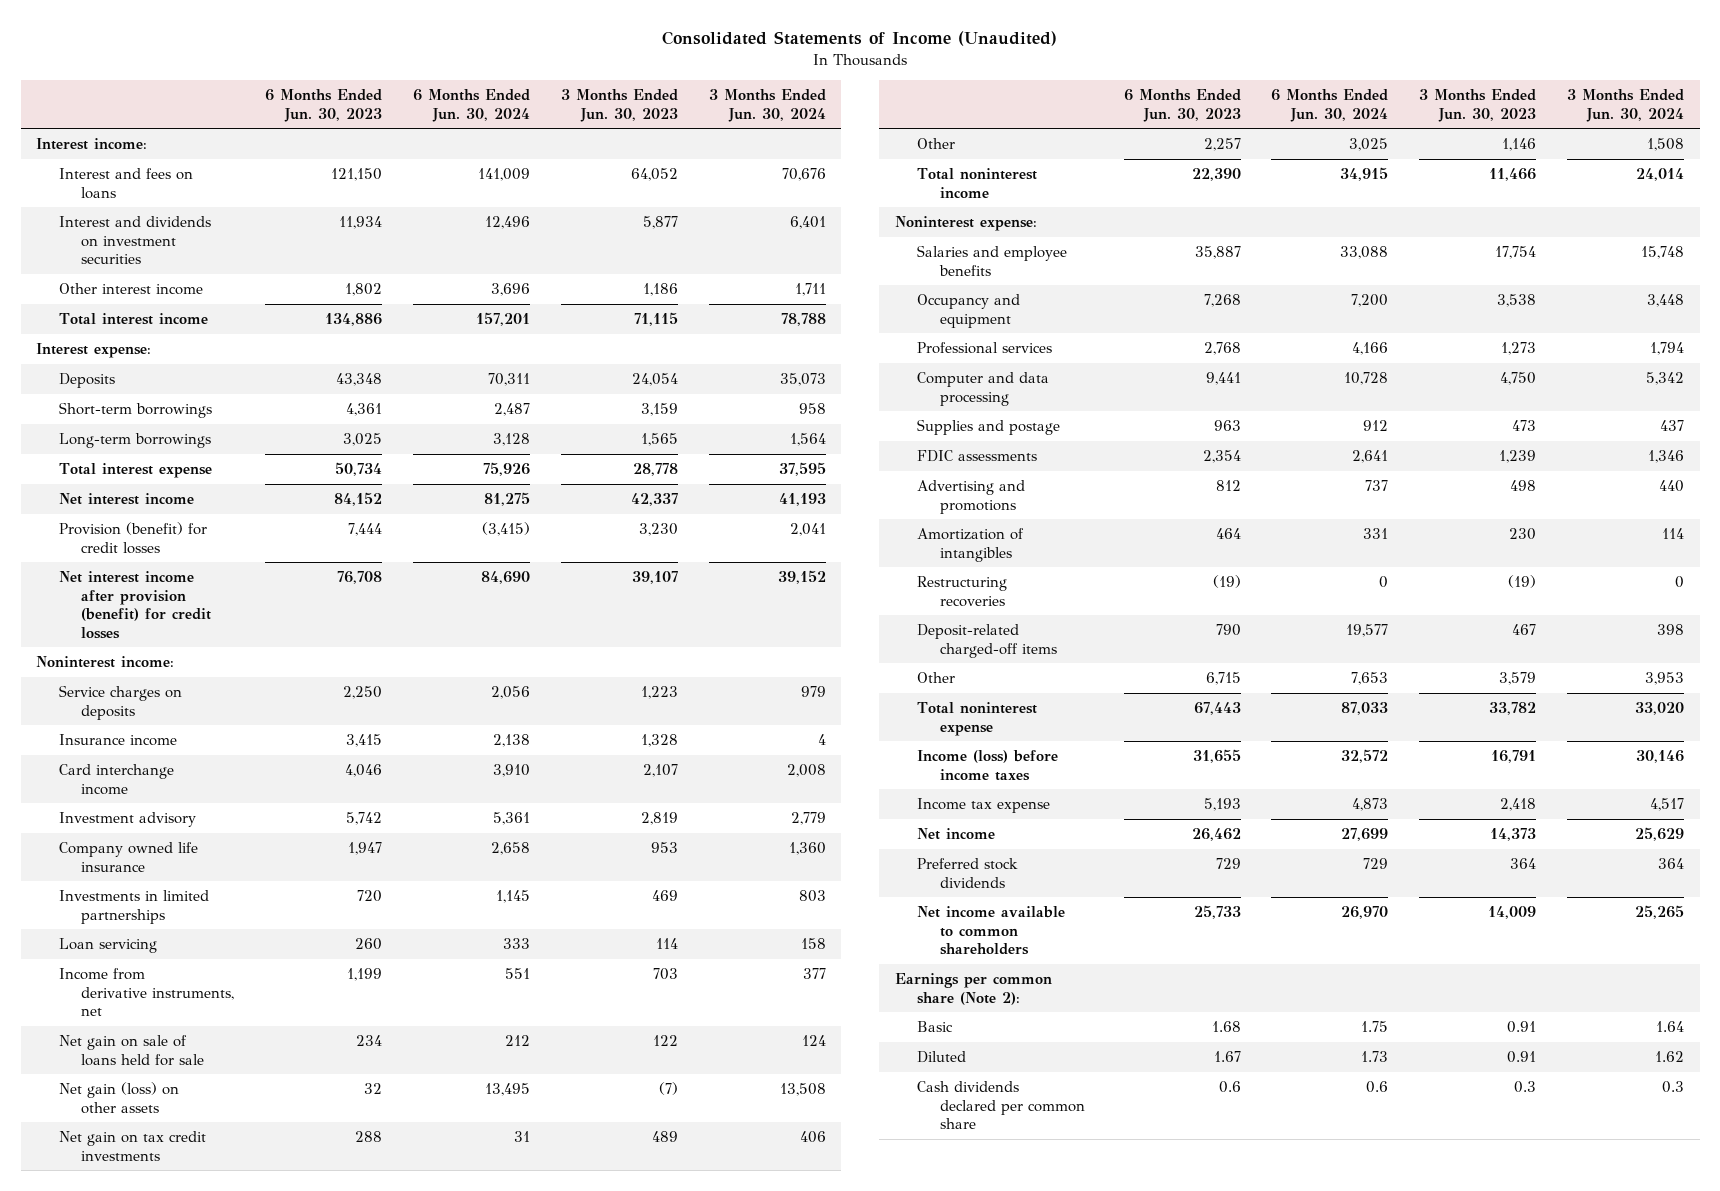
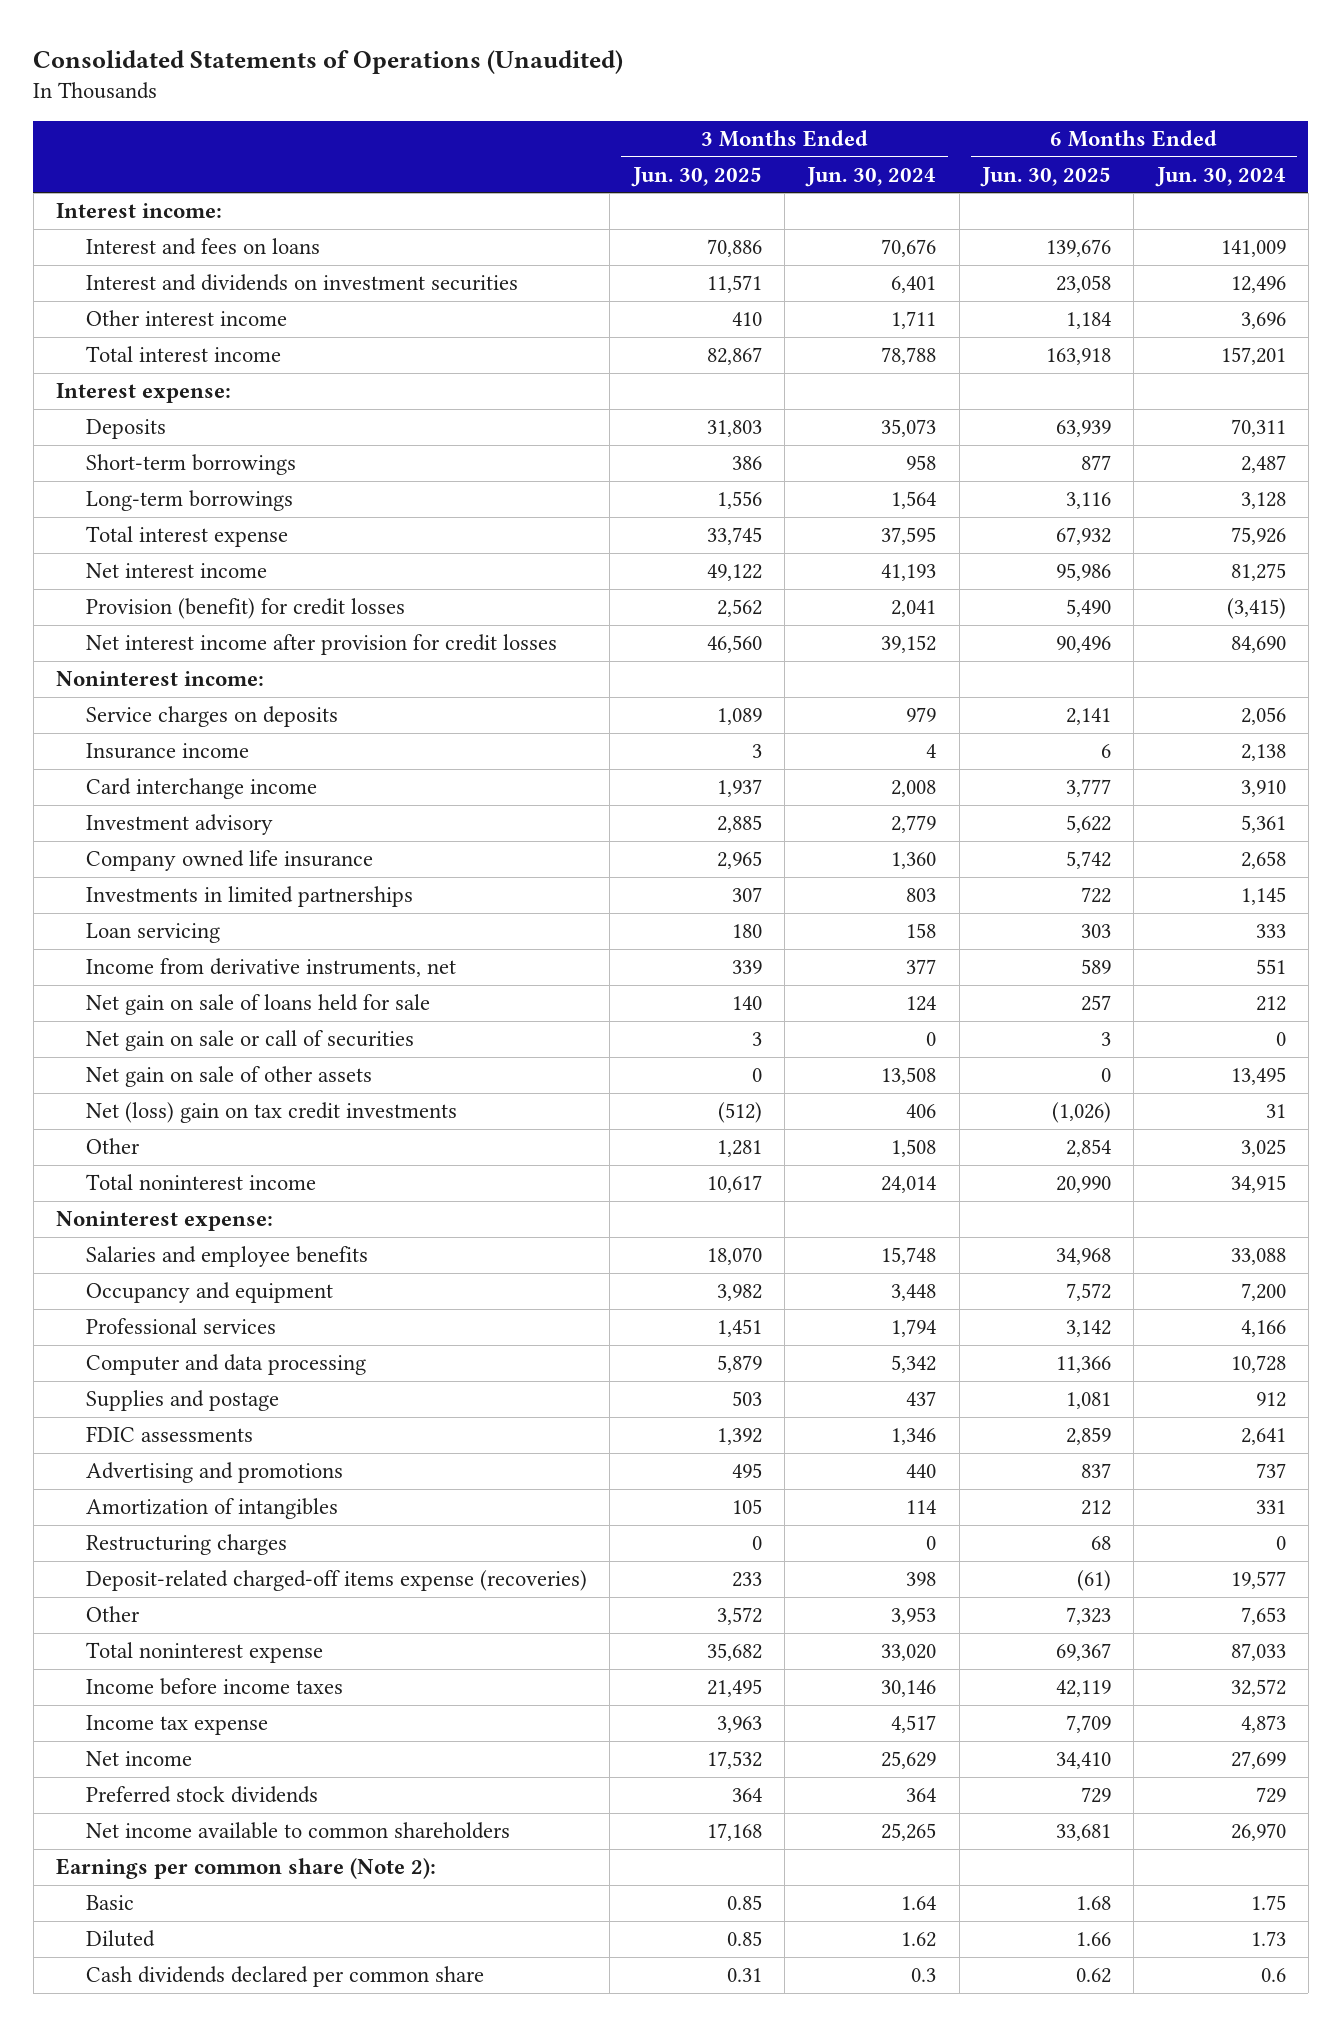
[662,31,1058,47] Consolidated Statements of Income (Unaudited) -> [33,49,624,74] Consolidated Statements of Operations (Unaudited)
[265,89,383,122] 6 Months Ended Jun. 30, 2023 -> none
[560,89,678,122] 3 Months Ended Jun. 30, 2023 -> none
none -> [630,166,762,187] Jun. 30, 2025
none -> [979,166,1111,187] Jun. 30, 2025
[58,571,212,639] Net interest income after provision (benefit) for credit losses -> [86,634,558,656] Net interest income after provision for credit losses
none -> [86,1030,415,1052] Net gain on sale or call of securities
[58,1082,179,1114] Net gain (loss) on other assets -> [86,1066,373,1088] Net gain on sale of other assets
[58,1131,206,1161] Net gain on tax credit investments -> [86,1102,458,1124] Net (loss) gain on tax credit investments
[917,576,1008,607] Restructuring recoveries -> [86,1534,288,1556] Restructuring charges
[917,624,1057,658] Deposit-related charged-off items -> [86,1570,588,1592] Deposit-related charged-off items expense (recoveries)
[917,750,1059,781] Income (loss) before income taxes -> [86,1678,344,1696] Income before income taxes

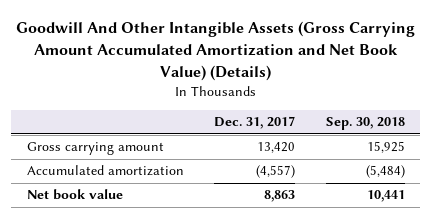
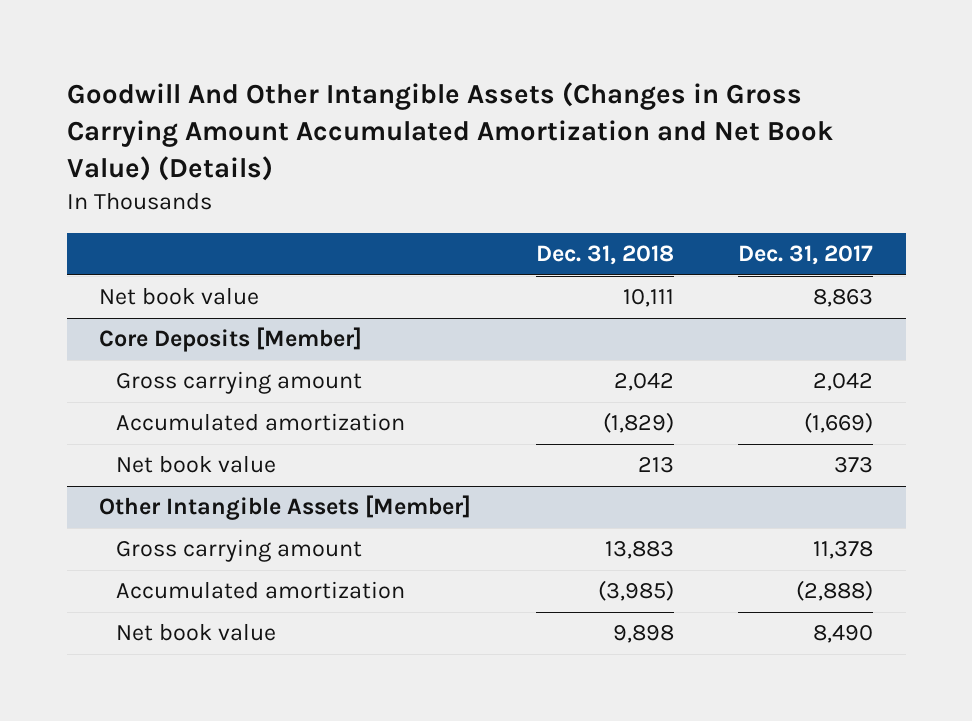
[15,21,415,81] Goodwill And Other Intangible Assets (Gross Carrying Amount Accumulated Amortization and Net Book Value) (Details) -> [66,82,833,181] Goodwill And Other Intangible Assets (Changes in Gross Carrying Amount Accumulated Amortization and Net Book Value) (Details)
[326,117,406,131] Sep. 30, 2018 -> none
none -> [535,245,674,266] Dec. 31, 2018
[26,142,164,156] Gross carrying amount -> none
[26,165,184,177] Accumulated amortization -> none
none -> [98,327,362,353] Core Deposits [Member]
none -> [116,371,363,395] Gross carrying amount
none -> [116,413,406,432] Accumulated amortization
none -> [116,455,277,474] Net book value
none -> [98,495,471,521] Other Intangible Assets [Member]
none -> [116,539,363,563] Gross carrying amount
none -> [116,581,406,600] Accumulated amortization
none -> [116,623,277,642] Net book value

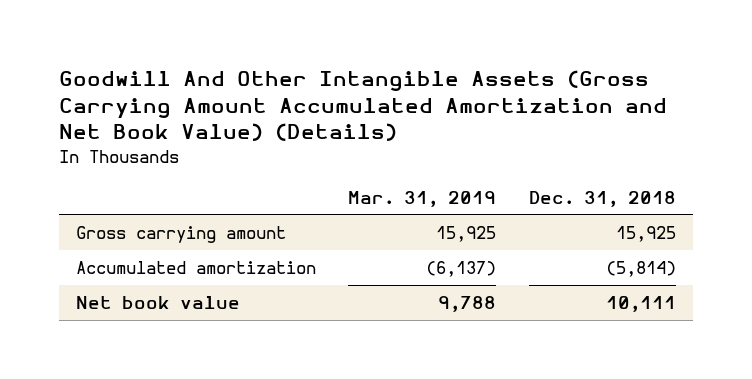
[66,82,833,181] Goodwill And Other Intangible Assets (Changes in Gross Carrying Amount Accumulated Amortization and Net Book Value) (Details) -> [59,69,668,142] Goodwill And Other Intangible Assets (Gross Carrying Amount Accumulated Amortization and Net Book Value) (Details)
[738,245,874,266] Dec. 31, 2017 -> none
none -> [348,190,497,207] Mar. 31, 2019
none -> [75,225,286,243] Gross carrying amount
none -> [75,260,316,274] Accumulated amortization
[98,327,362,353] Core Deposits [Member] -> none
[116,371,363,395] Gross carrying amount -> none
[116,413,406,432] Accumulated amortization -> none
[116,455,277,474] Net book value -> none
[98,495,471,521] Other Intangible Assets [Member] -> none
[116,539,363,563] Gross carrying amount -> none
[116,581,406,600] Accumulated amortization -> none
[116,623,277,642] Net book value -> none

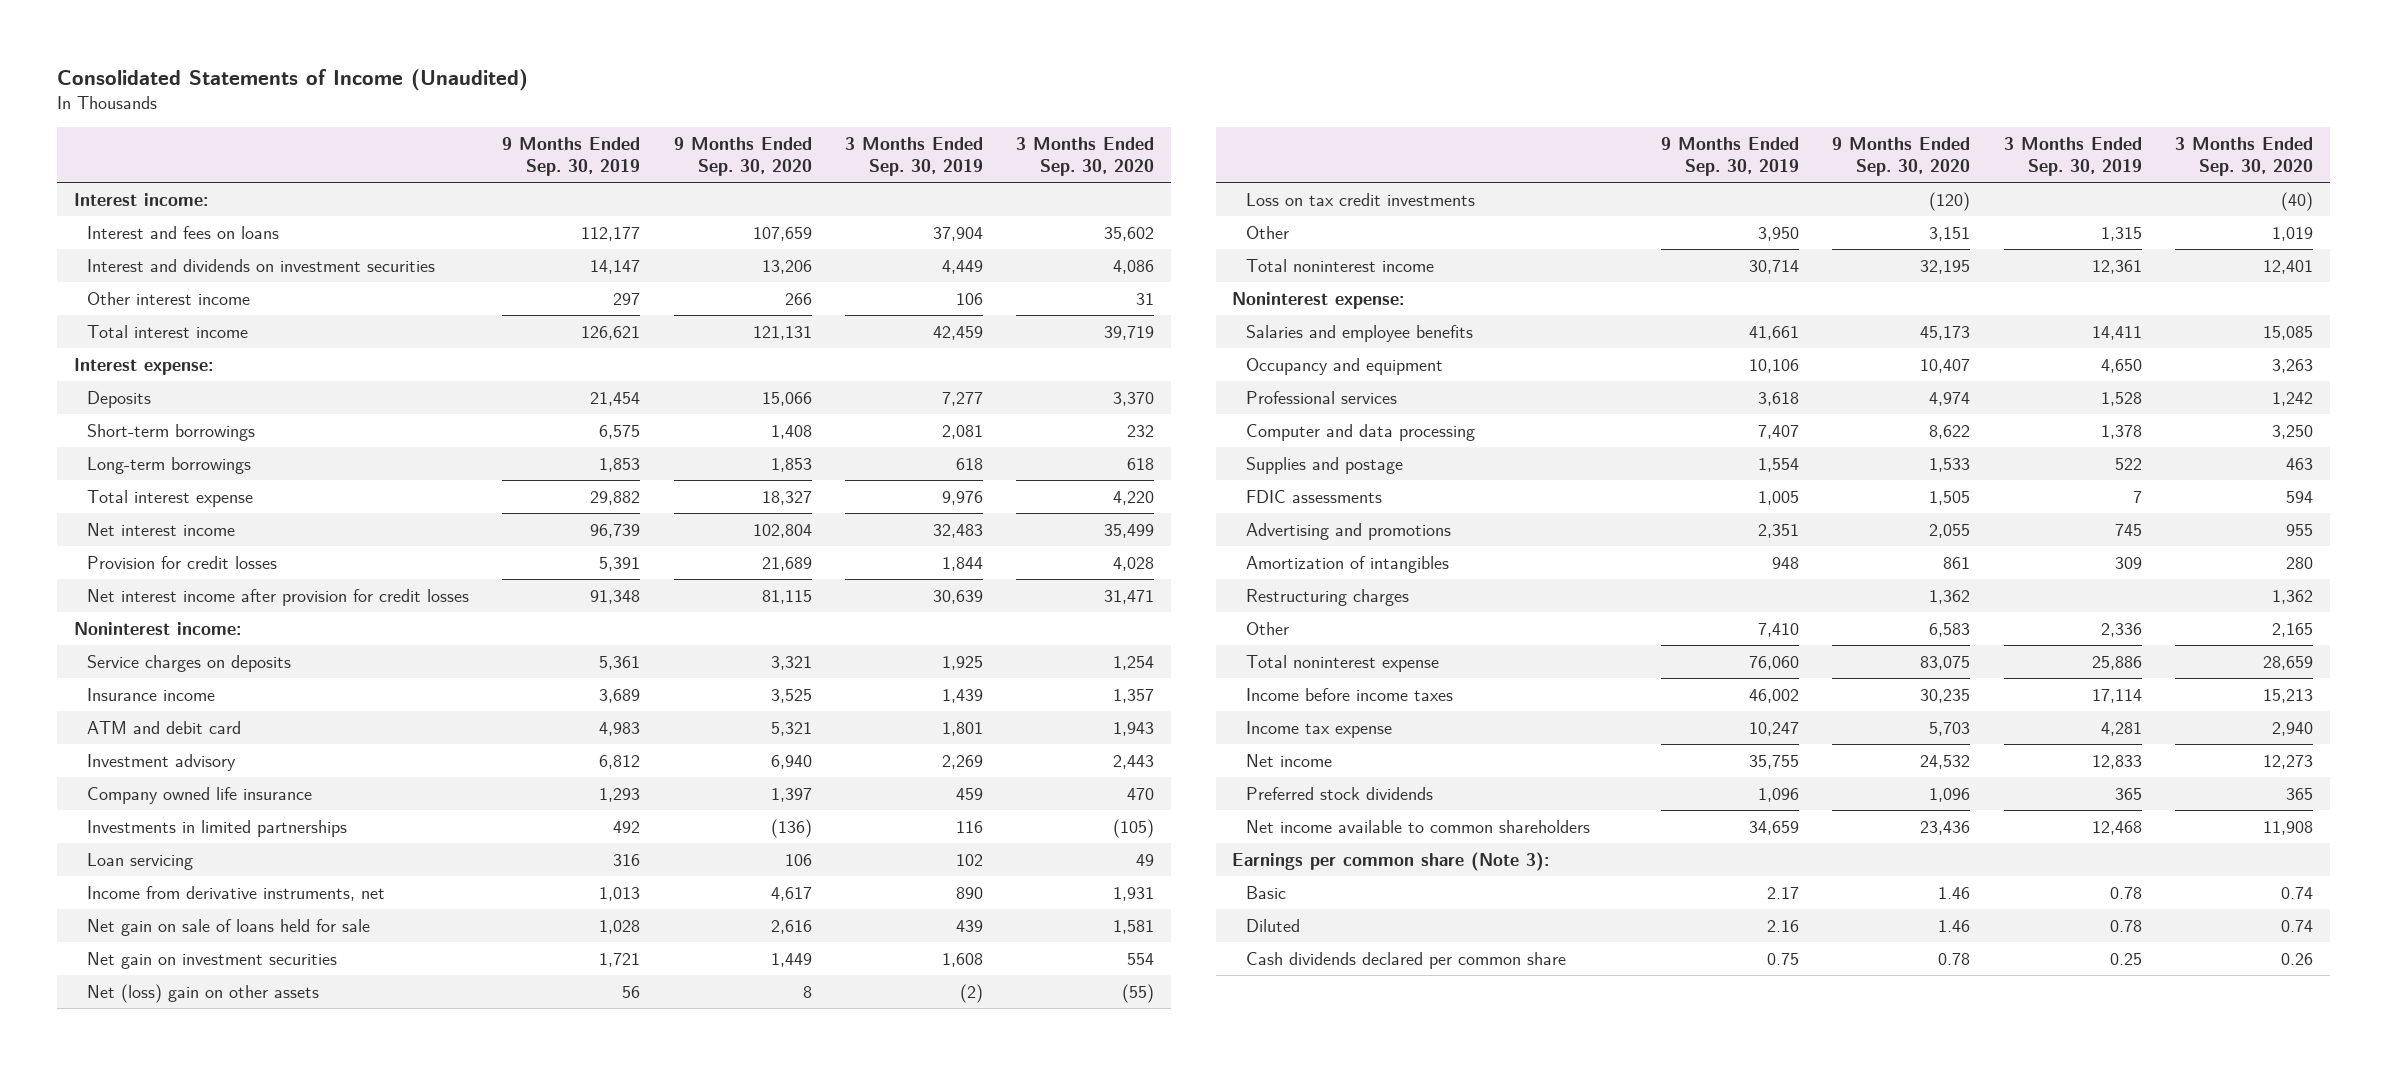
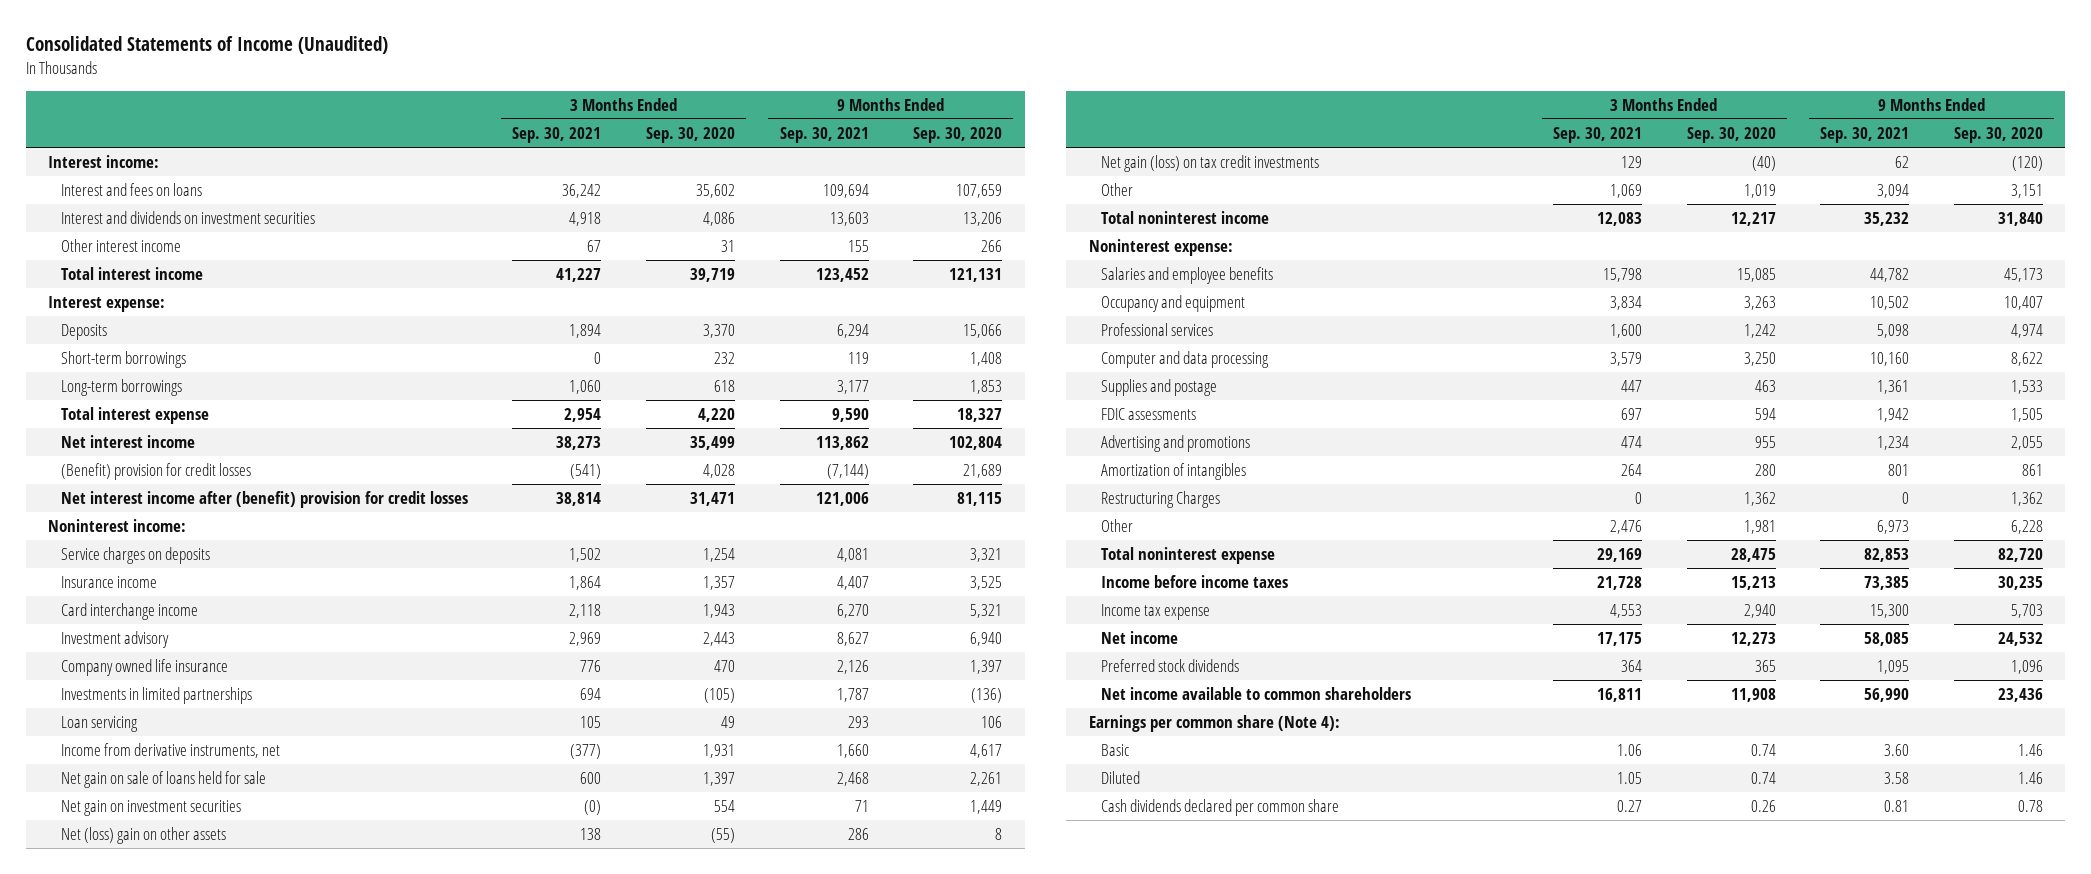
[502,137,641,176] 9 Months Ended Sep. 30, 2019 -> none
[844,137,983,176] 3 Months Ended Sep. 30, 2019 -> none
none -> [512,126,602,143] Sep. 30, 2021
none -> [779,126,869,143] Sep. 30, 2021
[86,555,277,569] Provision for credit losses -> [60,463,251,481] (Benefit) provision for credit losses
[86,588,469,606] Net interest income after provision for credit losses -> [60,491,468,509] Net interest income after (benefit) provision for credit losses
[86,720,241,734] ATM and debit card -> [60,603,198,621] Card interchange income
[770,919,812,934] 2,616 -> [970,772,1003,787] 2,261
[1113,919,1155,934] 1,581 -> [702,772,735,787] 1,397
[1245,192,1475,206] Loss on tax credit investments -> [1101,155,1320,173] Net gain (loss) on tax credit investments
[1920,259,1971,274] 32,195 -> [1997,212,2043,227] 31,840
[2262,259,2313,274] 12,401 -> [1730,212,1776,227] 12,217
[1245,588,1409,606] Restructuring charges -> [1101,491,1221,509] Restructuring Charges
[1929,622,1971,637] 6,583 -> [2010,520,2043,535] 6,228
[2271,622,2313,637] 2,165 -> [1743,520,1776,535] 1,981
[1920,655,1971,670] 83,075 -> [1997,548,2043,563] 82,720
[2262,655,2313,670] 28,659 -> [1730,548,1776,563] 28,475
[1232,851,1550,871] Earnings per common share (Note 3): -> [1088,715,1340,733] Earnings per common share (Note 4):

